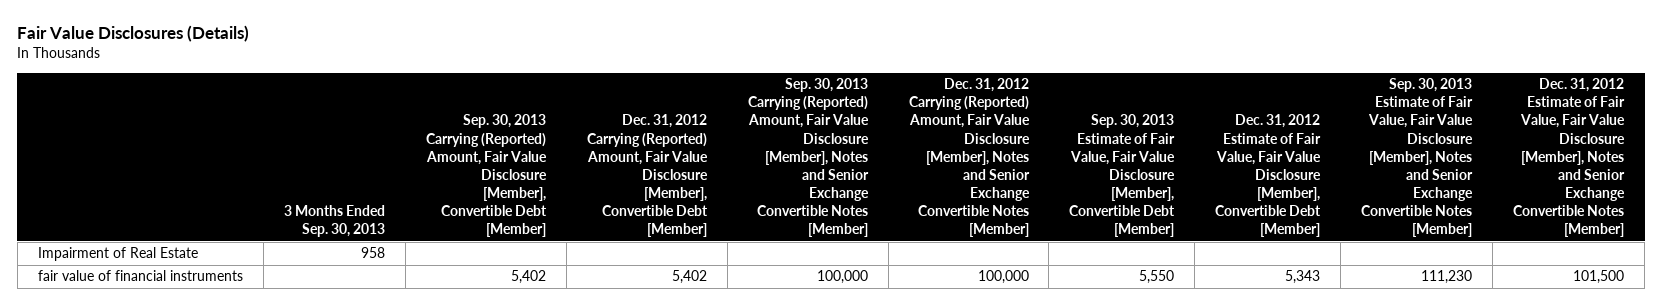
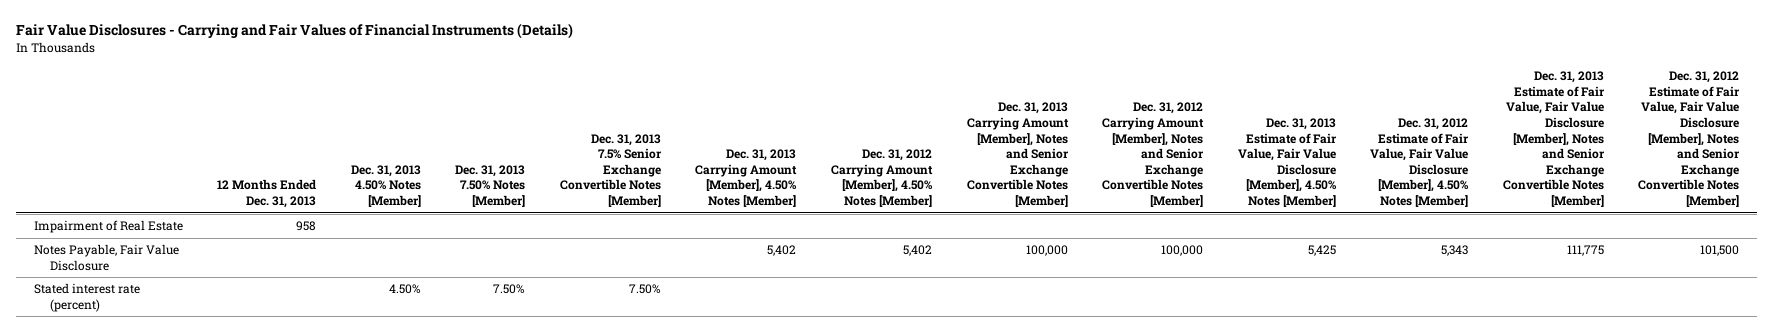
[17,25,250,43] Fair Value Disclosures (Details) -> [16,23,574,40] Fair Value Disclosures - Carrying and Fair Values of Financial Instruments (Details)
[283,205,385,238] 3 Months Ended Sep. 30, 2013 -> none
[425,114,547,238] Sep. 30, 2013 Carrying (Reported) Amount, Fair Value Disclosure [Member], Convertible Debt [Member] -> none
[586,114,708,238] Dec. 31, 2012 Carrying (Reported) Amount, Fair Value Disclosure [Member], Convertible Debt [Member] -> none
[747,78,869,238] Sep. 30, 2013 Carrying (Reported) Amount, Fair Value Disclosure [Member], Notes and Senior Exchange Convertible Notes [Member] -> none
[908,78,1030,238] Dec. 31, 2012 Carrying (Reported) Amount, Fair Value Disclosure [Member], Notes and Senior Exchange Convertible Notes [Member] -> none
[1069,114,1176,238] Sep. 30, 2013 Estimate of Fair Value, Fair Value Disclosure [Member], Convertible Debt [Member] -> none
[1215,114,1322,238] Dec. 31, 2012 Estimate of Fair Value, Fair Value Disclosure [Member], Convertible Debt [Member] -> none
[1361,78,1474,238] Sep. 30, 2013 Estimate of Fair Value, Fair Value Disclosure [Member], Notes and Senior Exchange Convertible Notes [Member] -> none
none -> [217,179,317,209] 12 Months Ended Dec. 31, 2013
none -> [350,164,421,208] Dec. 31, 2013 4.50% Notes [Member]
none -> [455,164,526,208] Dec. 31, 2013 7.50% Notes [Member]
none -> [559,133,662,208] Dec. 31, 2013 7.5% Senior Exchange Convertible Notes [Member]
none -> [695,149,798,208] Dec. 31, 2013 Carrying Amount [Member], 4.50% Notes [Member]
none -> [830,149,933,208] Dec. 31, 2012 Carrying Amount [Member], 4.50% Notes [Member]
none -> [966,102,1069,208] Dec. 31, 2013 Carrying Amount [Member], Notes and Senior Exchange Convertible Notes [Member]
none -> [1102,102,1205,208] Dec. 31, 2012 Carrying Amount [Member], Notes and Senior Exchange Convertible Notes [Member]
none -> [1237,117,1337,208] Dec. 31, 2013 Estimate of Fair Value, Fair Value Disclosure [Member], 4.50% Notes [Member]
none -> [1370,117,1470,208] Dec. 31, 2012 Estimate of Fair Value, Fair Value Disclosure [Member], 4.50% Notes [Member]
none -> [1502,71,1605,208] Dec. 31, 2013 Estimate of Fair Value, Fair Value Disclosure [Member], Notes and Senior Exchange Convertible Notes [Member]
[37,270,243,282] fair value of financial instruments -> [33,244,179,271] Notes Payable, Fair Value Disclosure
none -> [33,283,140,312] Stated interest rate (percent)

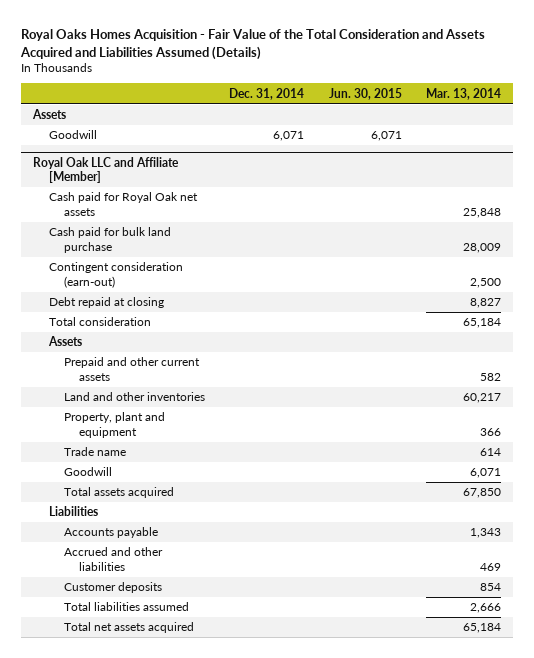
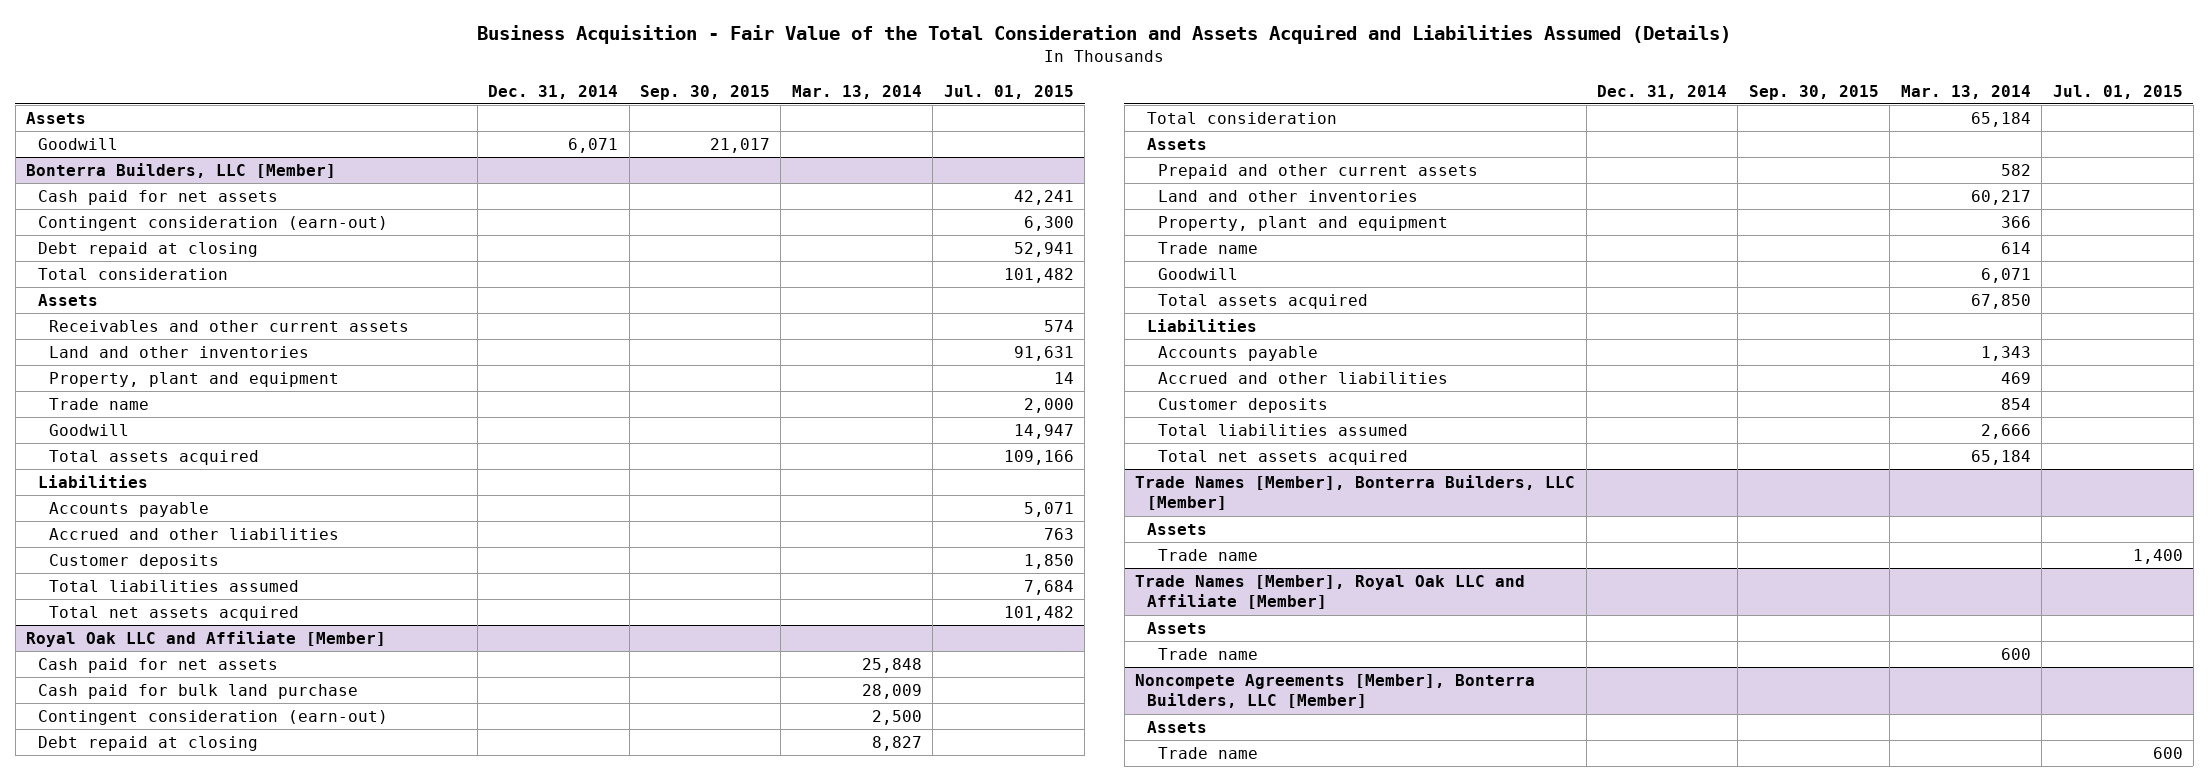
[20,28,486,60] Royal Oaks Homes Acquisition - Fair Value of the Total Consideration and Assets Acquired and Liabilities Assumed (Details) -> [477,25,1732,45] Business Acquisition - Fair Value of the Total Consideration and Assets Acquired and Liabilities Assumed (Details)
[328,87,402,100] Jun. 30, 2015 -> none
none -> [639,84,770,100] Sep. 30, 2015
none -> [943,84,1074,99] Jul. 01, 2015
none -> [26,162,337,178] Bonterra Builders, LLC [Member]
none -> [37,189,278,205] Cash paid for net assets
none -> [37,215,388,231] Contingent consideration (earn-out)
none -> [37,241,258,257] Debt repaid at closing
none -> [37,267,228,280] Total consideration
none -> [37,293,98,306] Assets
none -> [48,319,409,332] Receivables and other current assets
none -> [48,345,309,358] Land and other inventories
none -> [48,371,339,387] Property, plant and equipment
none -> [48,397,149,410] Trade name
none -> [48,423,129,436] Goodwill
none -> [48,449,259,465] Total assets acquired
none -> [37,474,148,488] Liabilities
none -> [48,501,209,517] Accounts payable
none -> [48,527,339,540] Accrued and other liabilities
none -> [48,553,219,569] Customer deposits
none -> [48,579,299,592] Total liabilities assumed
none -> [48,605,299,621] Total net assets acquired
[48,192,198,216] Cash paid for Royal Oak net assets -> [37,657,278,673] Cash paid for net assets
none -> [1135,474,1576,511] Trade Names [Member], Bonterra Builders, LLC [Member]
none -> [1146,522,1207,535] Assets
none -> [1157,548,1258,561] Trade name
none -> [1135,574,1526,610] Trade Names [Member], Royal Oak LLC and Affiliate [Member]
none -> [1146,621,1207,634] Assets
none -> [1157,647,1258,660] Trade name
none -> [1135,673,1536,709] Noncompete Agreements [Member], Bonterra Builders, LLC [Member]
none -> [1146,720,1207,733] Assets
none -> [1157,746,1258,759] Trade name

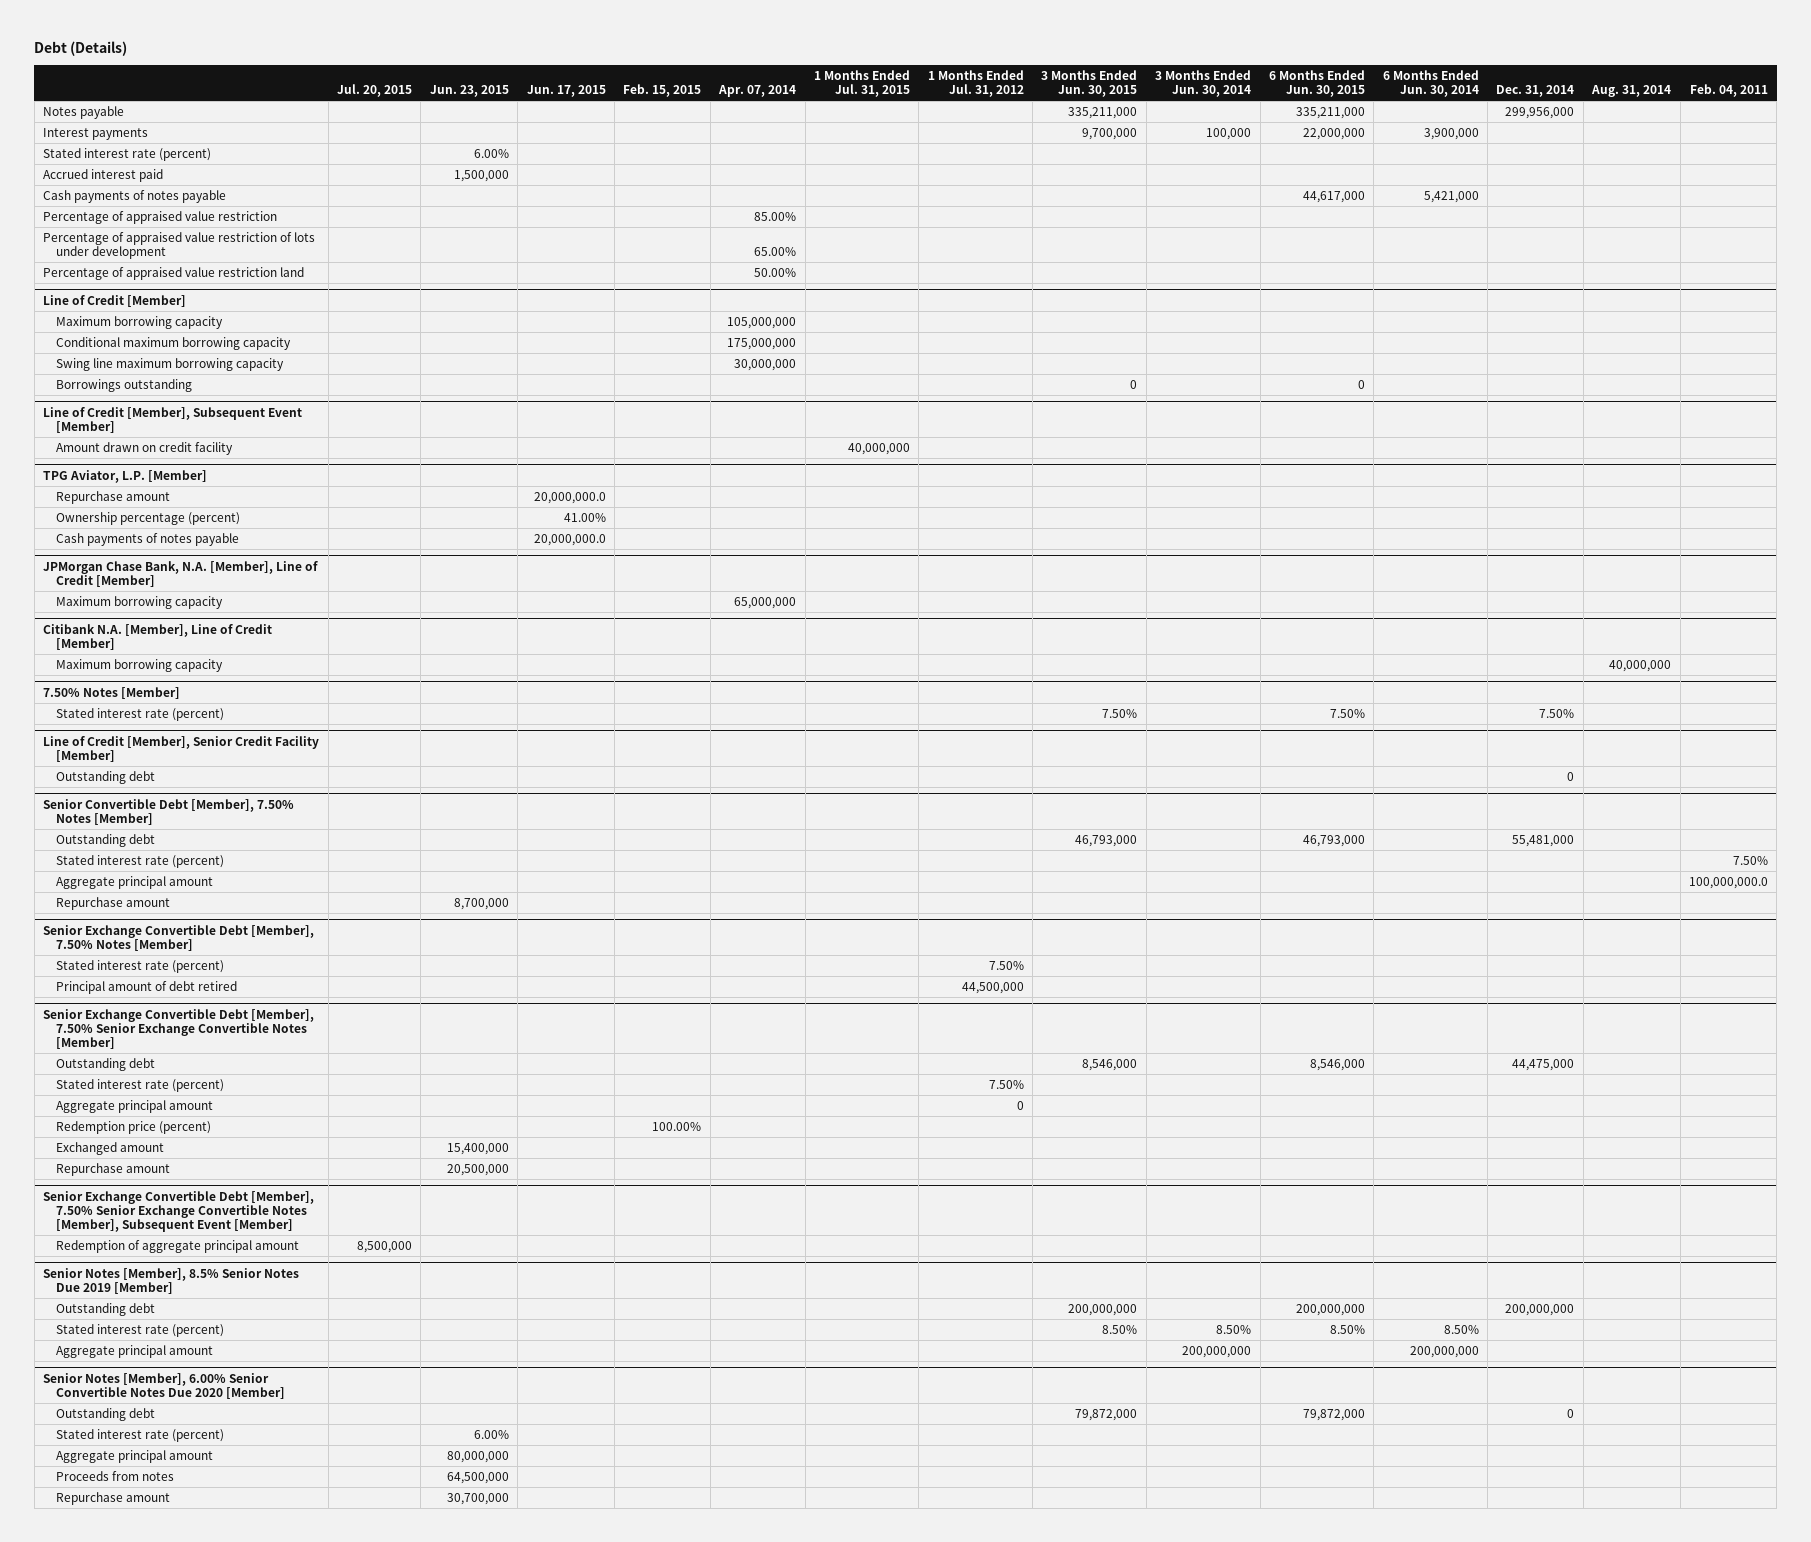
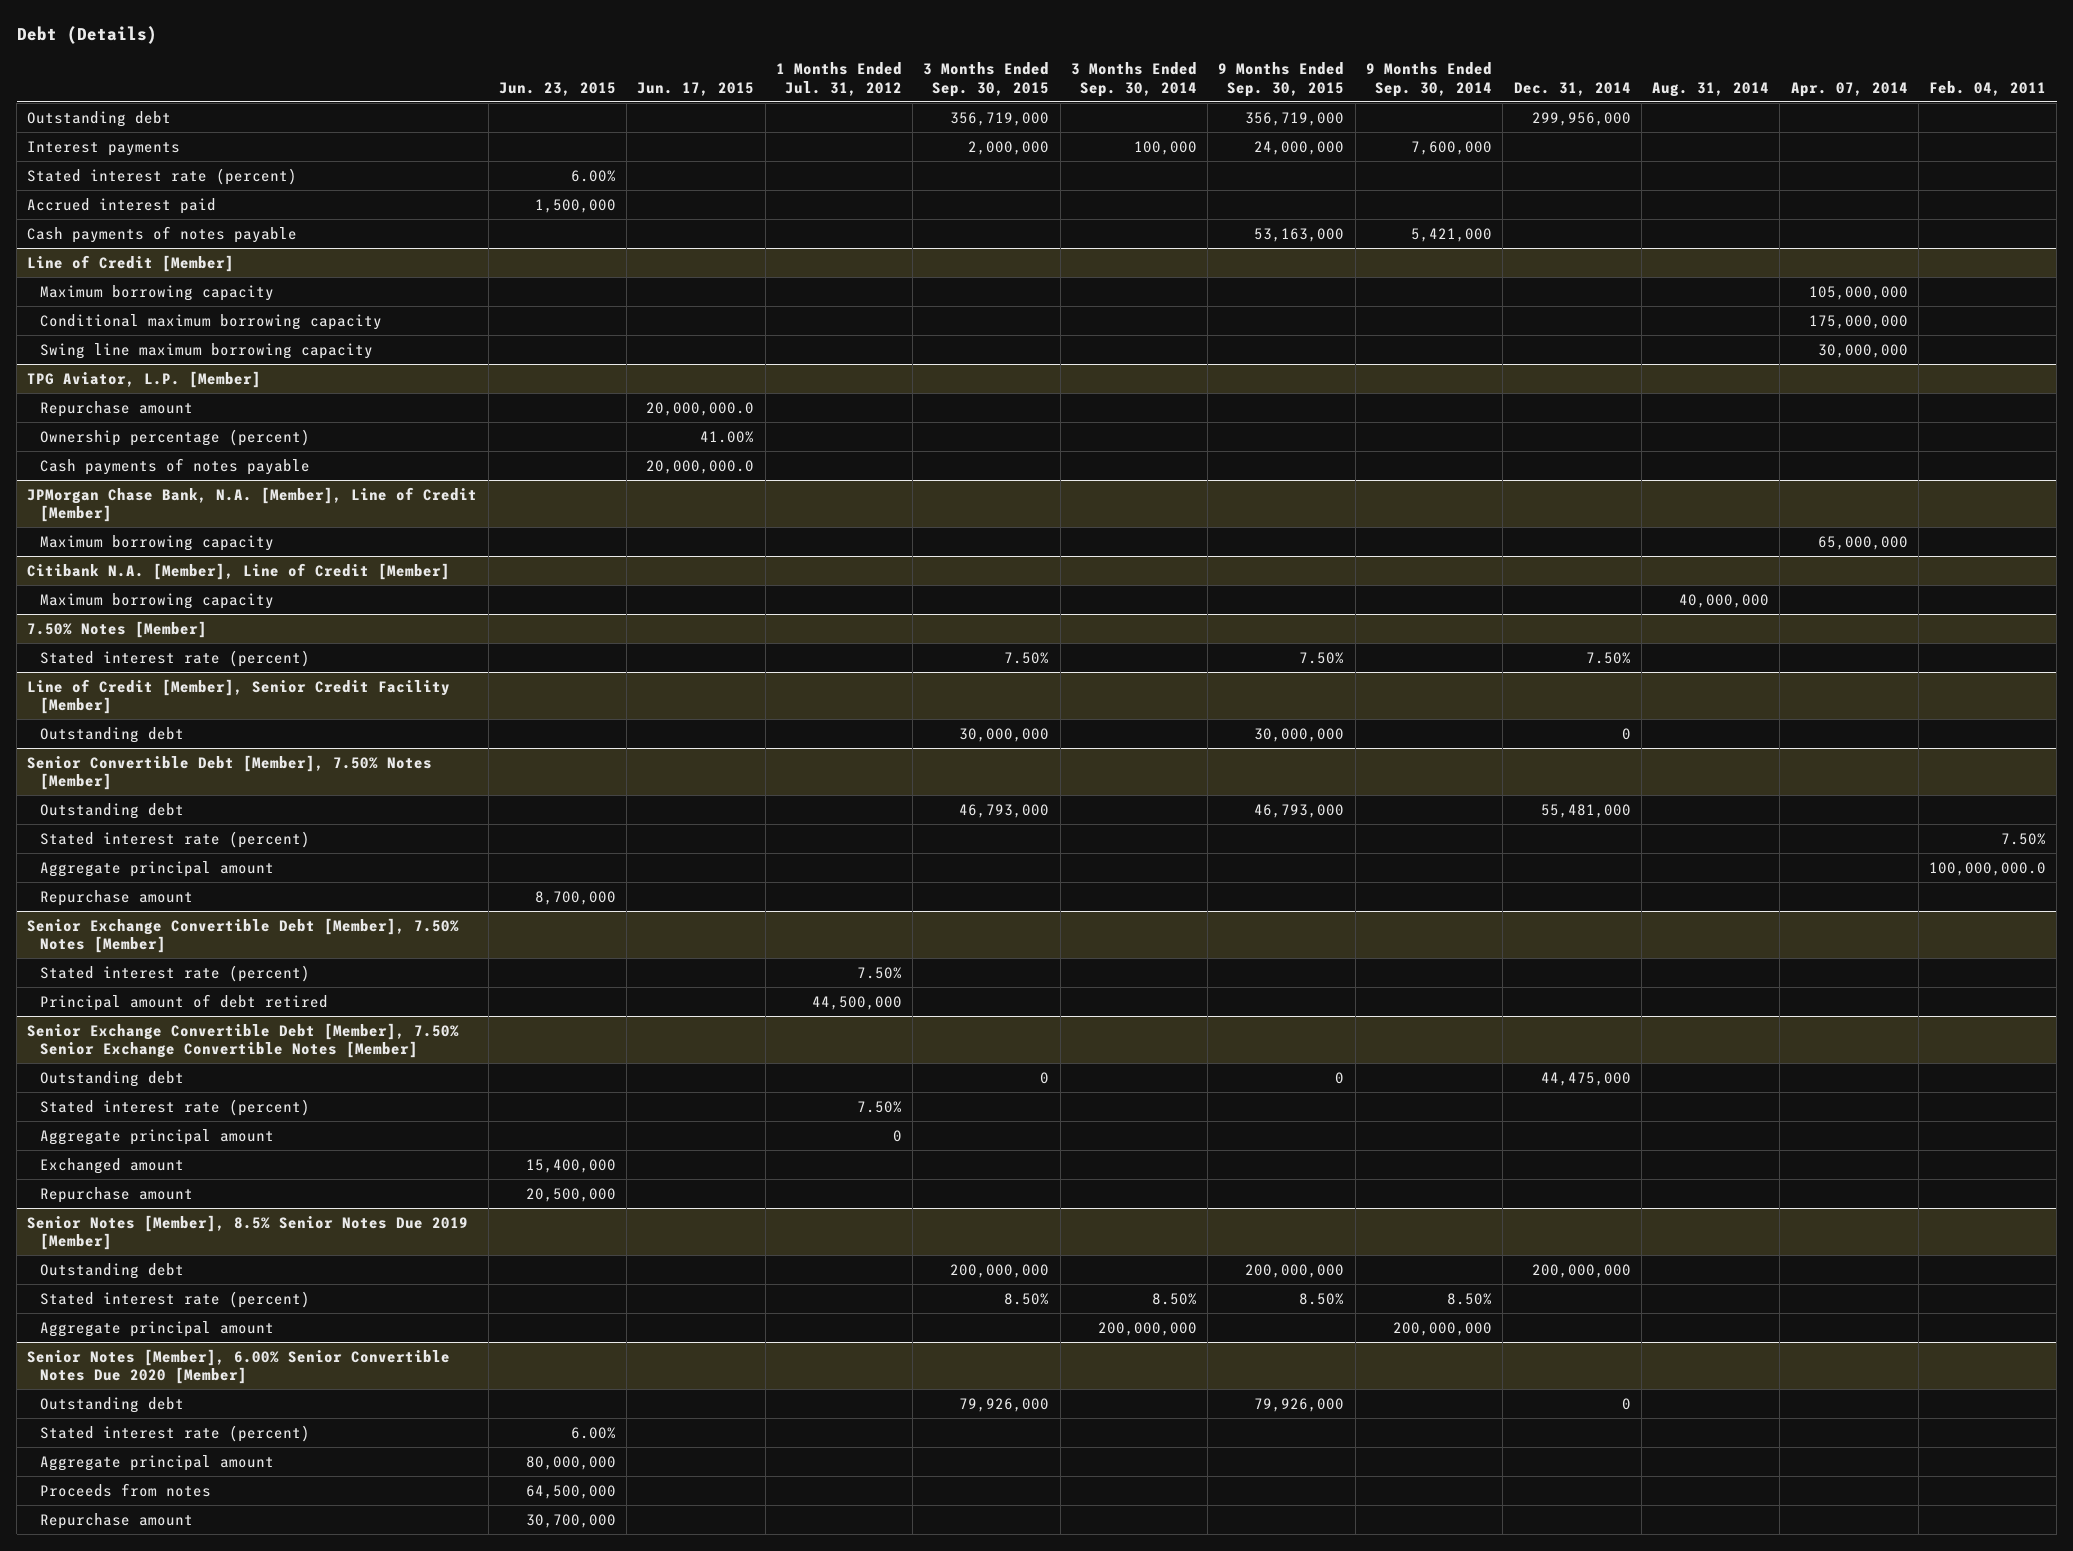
[337,84,413,98] Jul. 20, 2015 -> none
[623,84,702,98] Feb. 15, 2015 -> none
[813,70,910,98] 1 Months Ended Jul. 31, 2015 -> none
[1041,70,1138,98] 3 Months Ended Jun. 30, 2015 -> none
[1155,70,1252,98] 3 Months Ended Jun. 30, 2014 -> none
[1268,70,1365,98] 6 Months Ended Jun. 30, 2015 -> none
[1382,70,1479,98] 6 Months Ended Jun. 30, 2014 -> none
none -> [923,62,1050,97] 3 Months Ended Sep. 30, 2015
none -> [1070,62,1197,97] 3 Months Ended Sep. 30, 2014
none -> [1218,62,1345,97] 9 Months Ended Sep. 30, 2015
none -> [1365,62,1492,97] 9 Months Ended Sep. 30, 2014
[43,105,125,119] Notes payable -> [27,110,172,127] Outstanding debt
[43,210,278,224] Percentage of appraised value restriction -> none
[43,231,316,259] Percentage of appraised value restriction of lots under development -> none
[43,266,305,280] Percentage of appraised value restriction land -> none
[56,378,193,392] Borrowings outstanding -> none
[43,406,303,433] Line of Credit [Member], Subsequent Event [Member] -> none
[56,441,234,455] Amount drawn on credit facility -> none
[56,1120,212,1134] Redemption price (percent) -> none
[43,1190,315,1232] Senior Exchange Convertible Debt [Member], 7.50% Senior Exchange Convertible Notes [Member], Subsequent Event [Member] -> none
[56,1239,300,1253] Redemption of aggregate principal amount -> none

